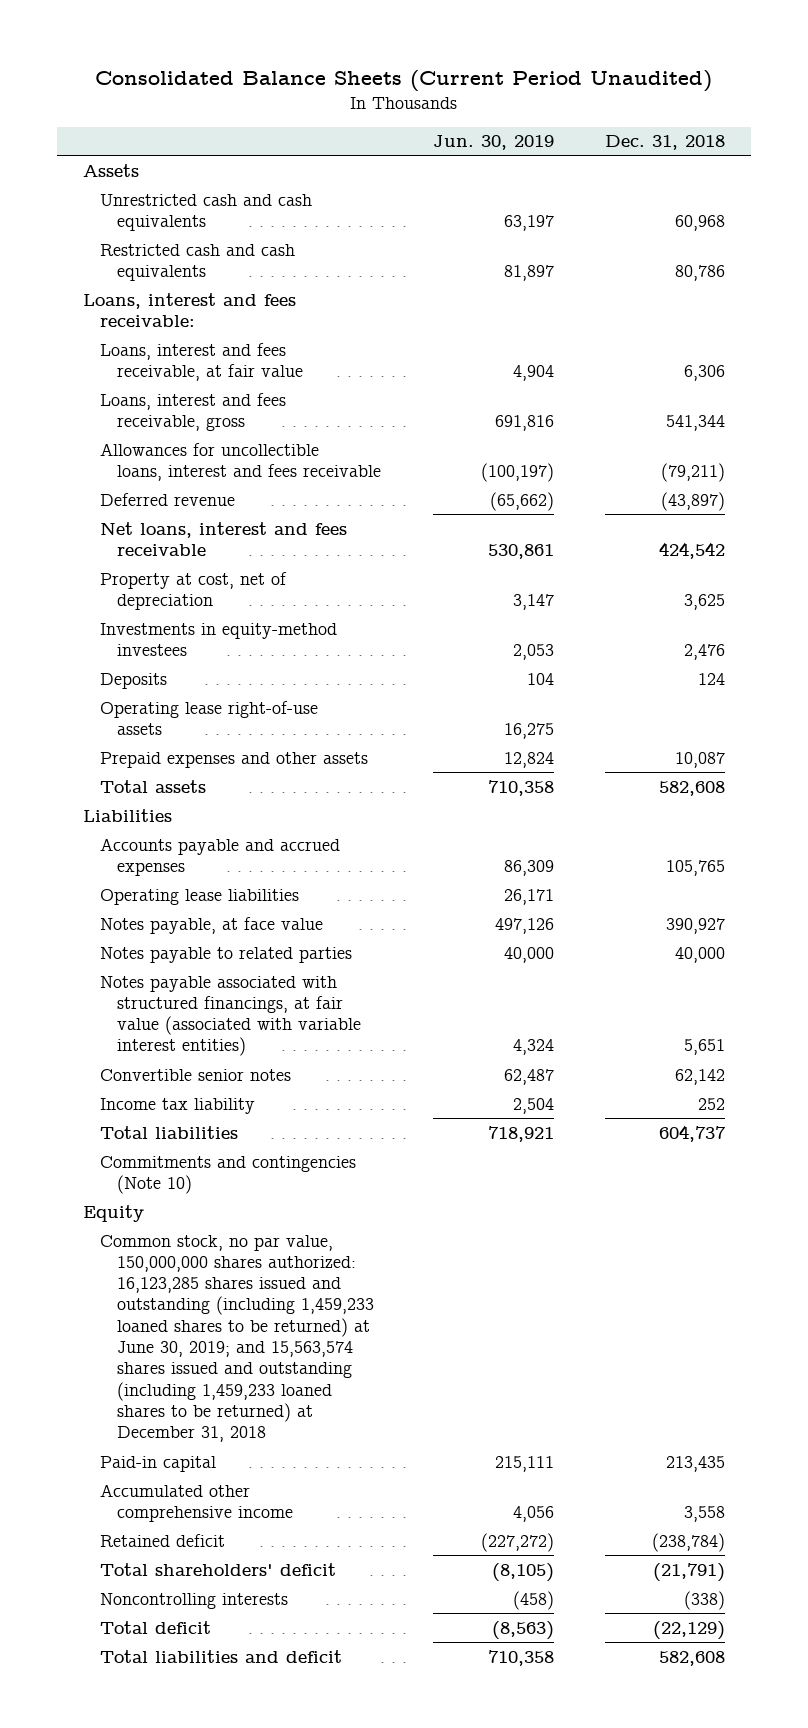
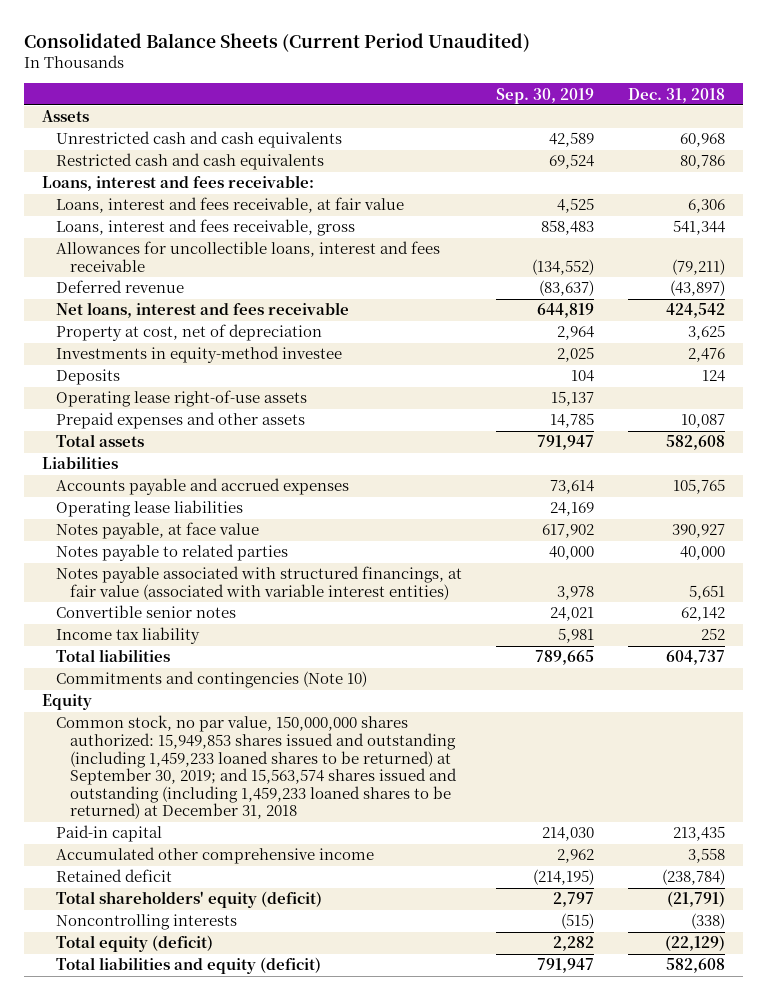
[432,135,554,151] Jun. 30, 2019 -> none
none -> [496,87,595,104] Sep. 30, 2019
[100,622,338,656] Investments in equity-method investees -> [55,346,342,364] Investments in equity-method investee
[100,1234,375,1443] Common stock, no par value, 150,000,000 shares authorized: 16,123,285 shares issued and outstanding (including 1,459,233 loaned shares to be returned) at June 30, 2019; and 15,563,574 shares issued and outstanding (including 1,459,233 loaned shares to be returned) at December 31, 2018 -> [55,715,457,820] Common stock, no par value, 150,000,000 shares authorized: 15,949,853 shares issued and outstanding (including 1,459,233 loaned shares to be returned) at September 30, 2019; and 15,563,574 shares issued and outstanding (including 1,459,233 loaned shares to be returned) at December 31, 2018
[100,1562,337,1576] Total shareholders' deficit -> [55,891,322,909] Total shareholders' equity (deficit)
[100,1620,212,1634] Total deficit -> [55,935,213,953] Total equity (deficit)
[100,1649,343,1663] Total liabilities and deficit -> [55,957,321,975] Total liabilities and equity (deficit)

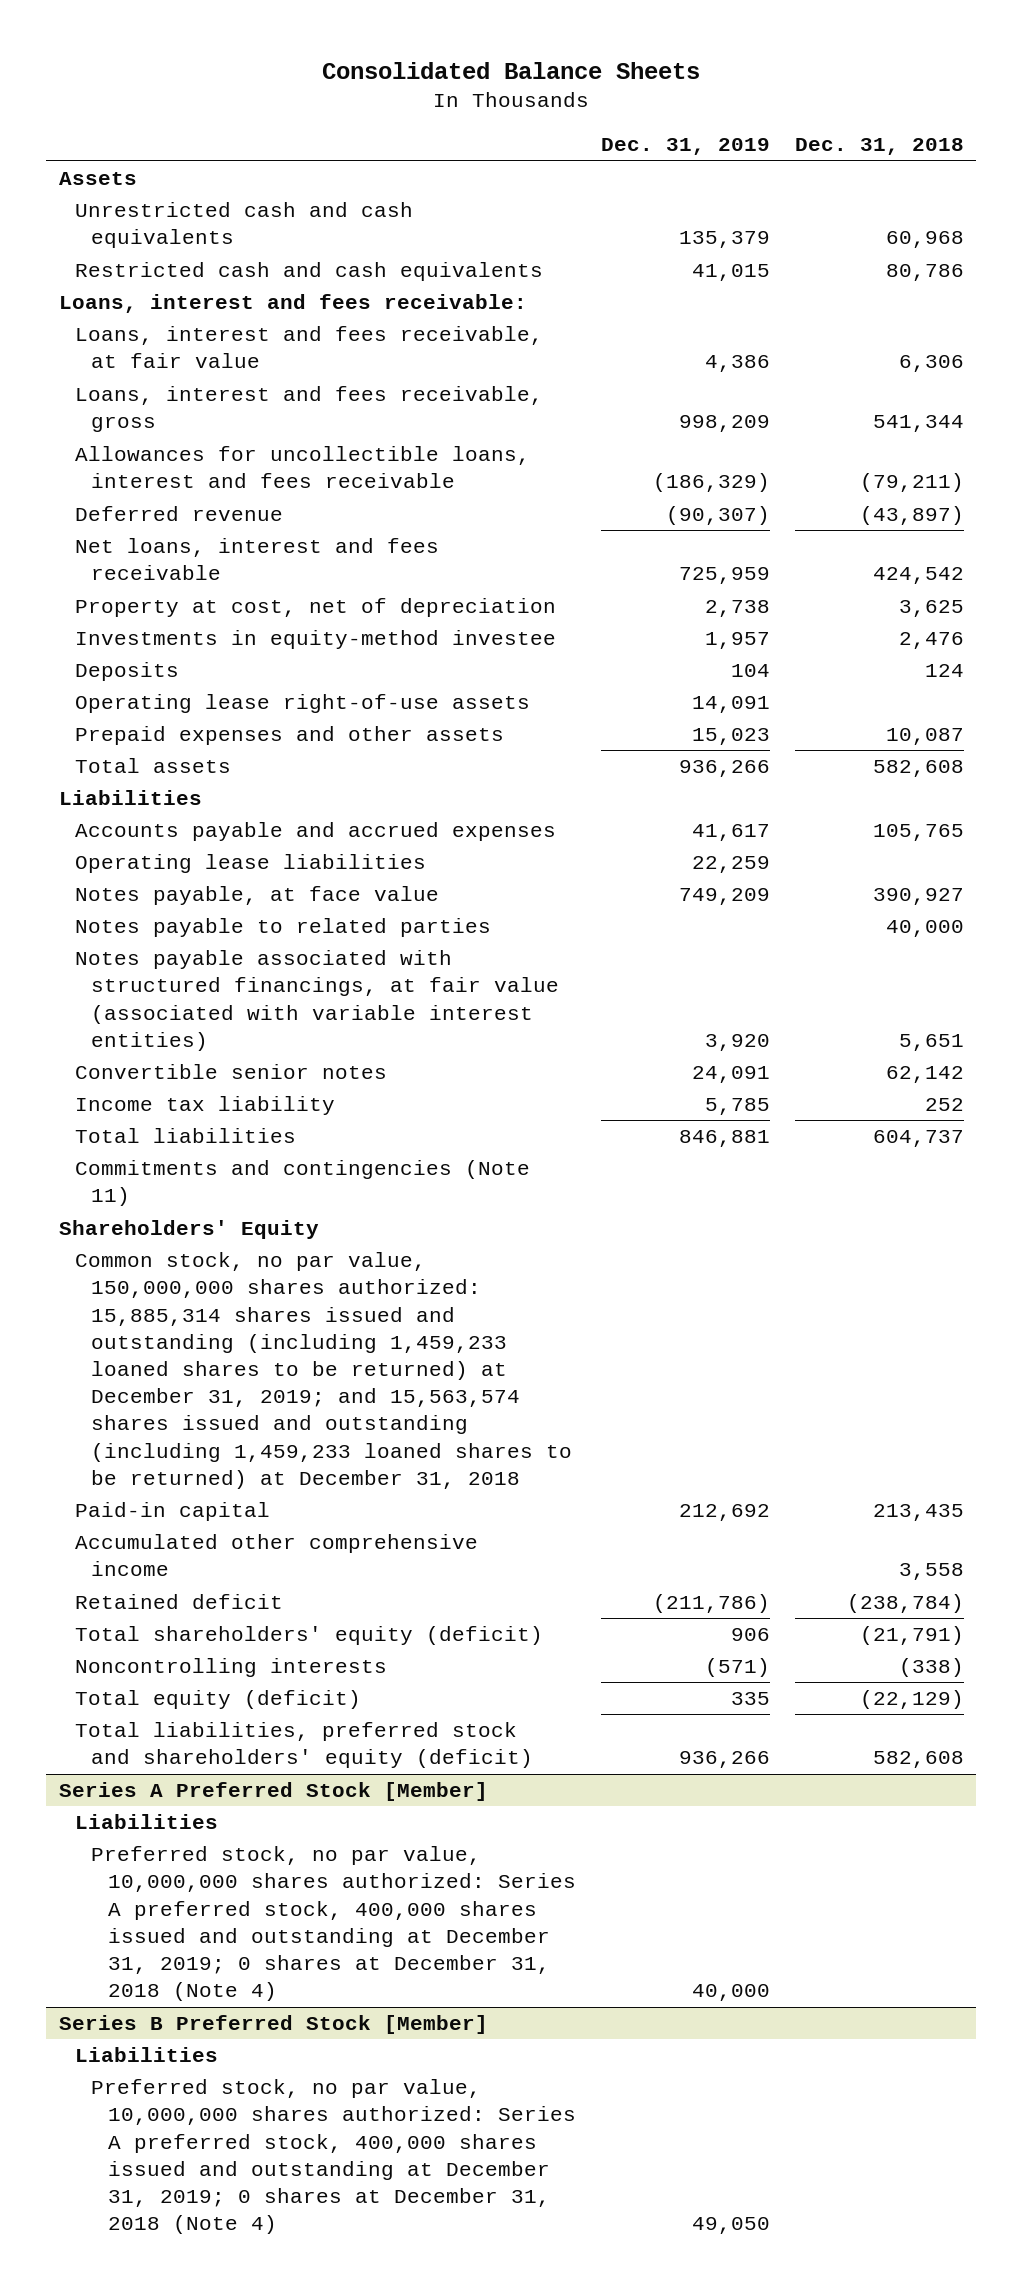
[24,32,531,52] Consolidated Balance Sheets (Current Period Unaudited) -> [322,61,701,79] Consolidated Balance Sheets
[496,87,595,104] Sep. 30, 2019 -> none
none -> [600,138,770,156] Dec. 31, 2019
[55,671,367,689] Commitments and contingencies (Note 10) -> [74,1160,530,1207] Commitments and contingencies (Note 11)
[41,694,92,711] Equity -> [58,1220,319,1240] Shareholders' Equity
[55,715,457,820] Common stock, no par value, 150,000,000 shares authorized: 15,949,853 shares issued and outstanding (including 1,459,233 loaned shares to be returned) at September 30, 2019; and 15,563,574 shares issued and outstanding (including 1,459,233 loaned shares to be returned) at December 31, 2018 -> [74,1252,573,1489] Common stock, no par value, 150,000,000 shares authorized: 15,885,314 shares issued and outstanding (including 1,459,233 loaned shares to be returned) at December 31, 2019; and 15,563,574 shares issued and outstanding (including 1,459,233 loaned shares to be returned) at December 31, 2018
[55,957,321,975] Total liabilities and equity (deficit) -> [74,1722,534,1769] Total liabilities, preferred stock and shareholders' equity (deficit)
none -> [58,1782,488,1802] Series A Preferred Stock [Member]
none -> [74,1814,218,1830] Liabilities
none -> [91,1846,576,2002] Preferred stock, no par value, 10,000,000 shares authorized: Series A preferred stock, 400,000 shares issued and outstanding at December 31, 2019; 0 shares at December 31, 2018 (Note 4)
none -> [58,2015,488,2035] Series B Preferred Stock [Member]
none -> [74,2047,218,2063] Liabilities
none -> [91,2079,576,2235] Preferred stock, no par value, 10,000,000 shares authorized: Series A preferred stock, 400,000 shares issued and outstanding at December 31, 2019; 0 shares at December 31, 2018 (Note 4)

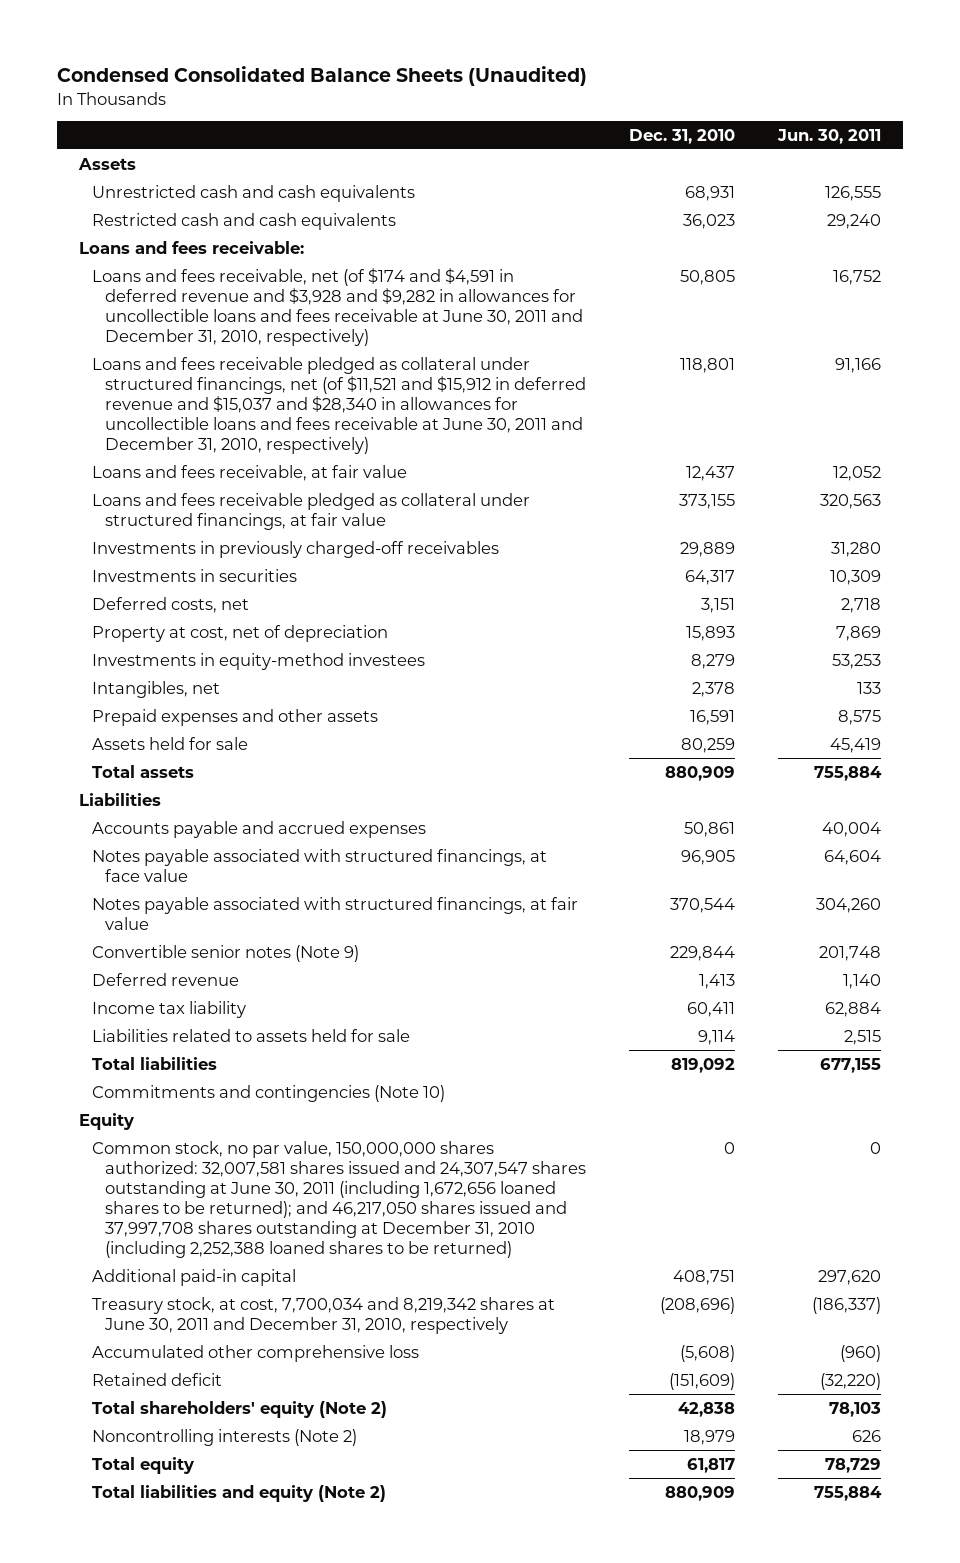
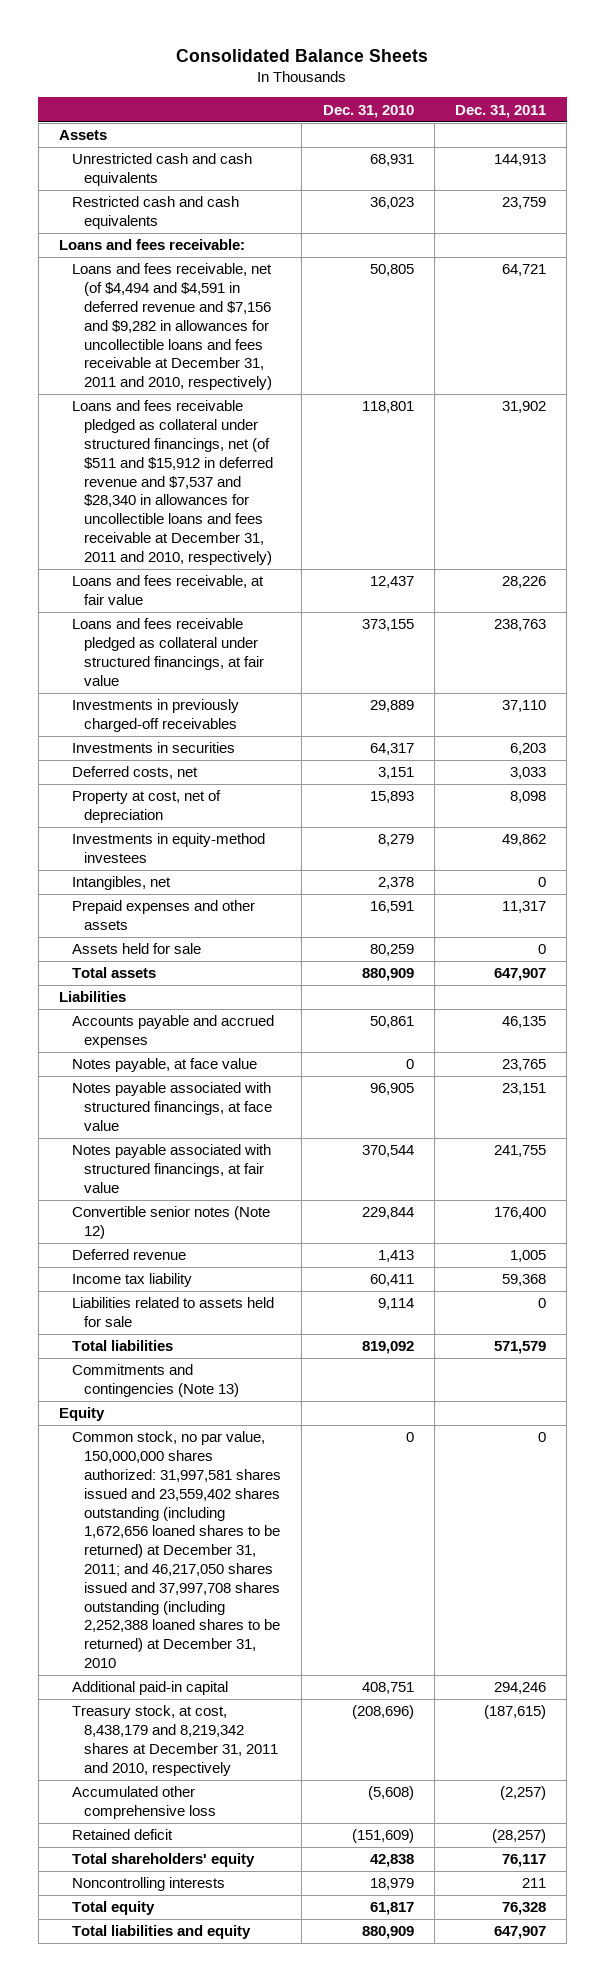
[57,66,588,87] Condensed Consolidated Balance Sheets (Unaudited) -> [176,48,429,62] Consolidated Balance Sheets
[777,128,882,144] Jun. 30, 2011 -> none
none -> [454,104,546,118] Dec. 31, 2011
[91,267,583,346] Loans and fees receivable, net (of $174 and $4,591 in deferred revenue and $3,928 and $9,282 in allowances for uncollectible loans and fees receivable at June 30, 2011 and December 31, 2010, respectively) -> [71,263,273,391] Loans and fees receivable, net (of $4,494 and $4,591 in deferred revenue and $7,156 and $9,282 in allowances for uncollectible loans and fees receivable at December 31, 2011 and 2010, respectively)
[91,356,586,454] Loans and fees receivable pledged as collateral under structured financings, net (of $11,521 and $15,912 in deferred revenue and $15,037 and $28,340 in allowances for uncollectible loans and fees receivable at June 30, 2011 and December 31, 2010, respectively) -> [71,400,274,565] Loans and fees receivable pledged as collateral under structured financings, net (of $511 and $15,912 in deferred revenue and $7,537 and $28,340 in allowances for uncollectible loans and fees receivable at December 31, 2011 and 2010, respectively)
none -> [71,1058,257,1073] Notes payable, at face value
[91,944,359,962] Convertible senior notes (Note 9) -> [71,1206,270,1240] Convertible senior notes (Note 12)
[91,1084,445,1102] Commitments and contingencies (Note 10) -> [71,1364,240,1398] Commitments and contingencies (Note 13)
[91,1140,586,1258] Common stock, no par value, 150,000,000 shares authorized: 32,007,581 shares issued and 24,307,547 shares outstanding at June 30, 2011 (including 1,672,656 loaned shares to be returned); and 46,217,050 shares issued and 37,997,708 shares outstanding at December 31, 2010 (including 2,252,388 loaned shares to be returned) -> [71,1431,282,1669] Common stock, no par value, 150,000,000 shares authorized: 31,997,581 shares issued and 23,559,402 shares outstanding (including 1,672,656 loaned shares to be returned) at December 31, 2011; and 46,217,050 shares issued and 37,997,708 shares outstanding (including 2,252,388 loaned shares to be returned) at December 31, 2010
[91,1296,555,1334] Treasury stock, at cost, 7,700,034 and 8,219,342 shares at June 30, 2011 and December 31, 2010, respectively -> [71,1705,279,1776] Treasury stock, at cost, 8,438,179 and 8,219,342 shares at December 31, 2011 and 2010, respectively
[91,1400,387,1418] Total shareholders' equity (Note 2) -> [71,1853,255,1868] Total shareholders' equity
[91,1428,357,1446] Noncontrolling interests (Note 2) -> [71,1877,225,1892] Noncontrolling interests
[91,1484,386,1502] Total liabilities and equity (Note 2) -> [71,1925,251,1940] Total liabilities and equity

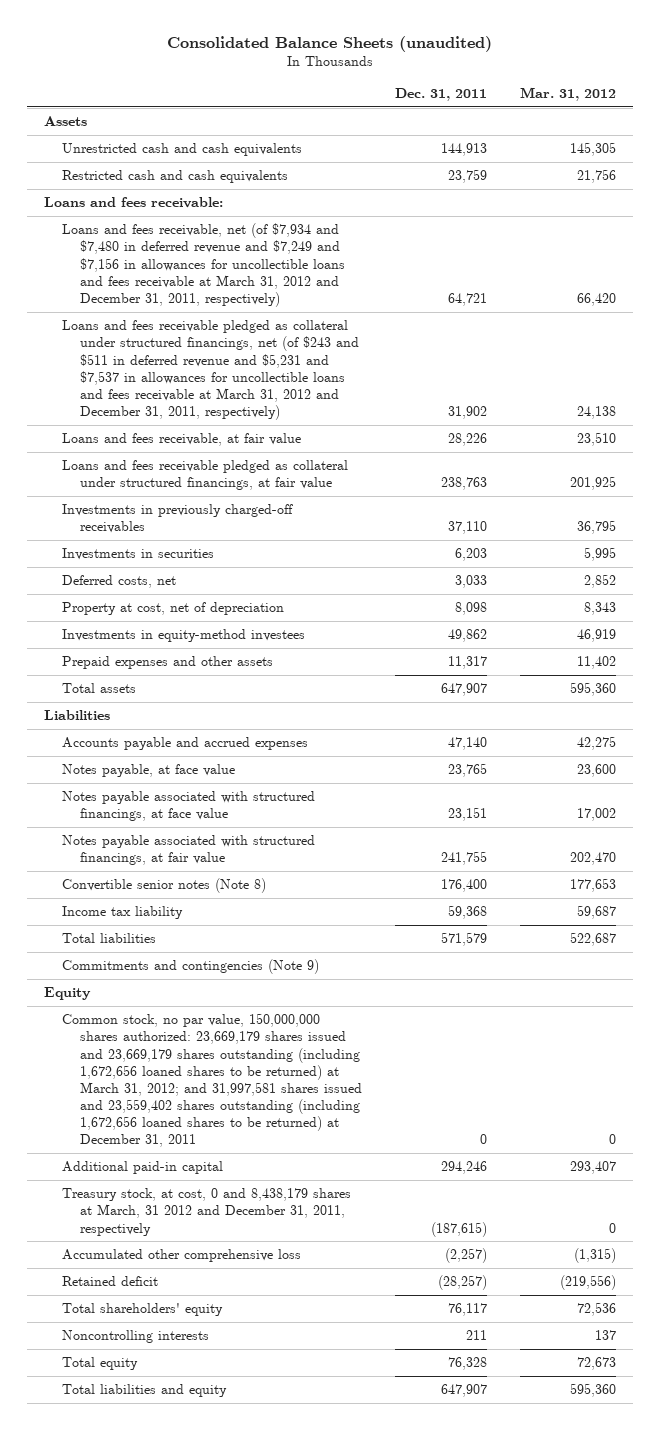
[176,48,429,62] Consolidated Balance Sheets -> [166,36,492,53] Consolidated Balance Sheets (unaudited)
[322,104,414,118] Dec. 31, 2010 -> none
none -> [520,87,617,102] Mar. 31, 2012
[71,263,273,391] Loans and fees receivable, net (of $4,494 and $4,591 in deferred revenue and $7,156 and $9,282 in allowances for uncollectible loans and fees receivable at December 31, 2011 and 2010, respectively) -> [61,223,346,307] Loans and fees receivable, net (of $7,934 and $7,480 in deferred revenue and $7,249 and $7,156 in allowances for uncollectible loans and fees receivable at March 31, 2012 and December 31, 2011, respectively)
[71,400,274,565] Loans and fees receivable pledged as collateral under structured financings, net (of $511 and $15,912 in deferred revenue and $7,537 and $28,340 in allowances for uncollectible loans and fees receivable at December 31, 2011 and 2010, respectively) -> [61,320,360,421] Loans and fees receivable pledged as collateral under structured financings, net (of $243 and $511 in deferred revenue and $5,231 and $7,537 in allowances for uncollectible loans and fees receivable at March 31, 2012 and December 31, 2011, respectively)
[71,876,171,891] Intangibles, net -> none
[71,943,201,955] Assets held for sale -> none
[501,1016,546,1029] 46,135 -> [448,737,488,751] 47,140
[71,1249,186,1261] Deferred revenue -> none
[71,1206,270,1240] Convertible senior notes (Note 12) -> [61,878,266,894] Convertible senior notes (Note 8)
[71,1297,274,1328] Liabilities related to assets held for sale -> none
[71,1364,240,1398] Commitments and contingencies (Note 13) -> [61,959,319,975] Commitments and contingencies (Note 9)
[71,1431,282,1669] Common stock, no par value, 150,000,000 shares authorized: 31,997,581 shares issued and 23,559,402 shares outstanding (including 1,672,656 loaned shares to be returned) at December 31, 2011; and 46,217,050 shares issued and 37,997,708 shares outstanding (including 2,252,388 loaned shares to be returned) at December 31, 2010 -> [61,1013,363,1148] Common stock, no par value, 150,000,000 shares authorized: 23,669,179 shares issued and 23,669,179 shares outstanding (including 1,672,656 loaned shares to be returned) at March 31, 2012; and 31,997,581 shares issued and 23,559,402 shares outstanding (including 1,672,656 loaned shares to be returned) at December 31, 2011
[71,1705,279,1776] Treasury stock, at cost, 8,438,179 and 8,219,342 shares at December 31, 2011 and 2010, respectively -> [61,1188,351,1236] Treasury stock, at cost, 0 and 8,438,179 shares at March, 31 2012 and December 31, 2011, respectively

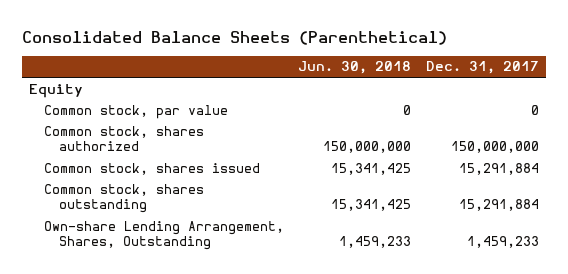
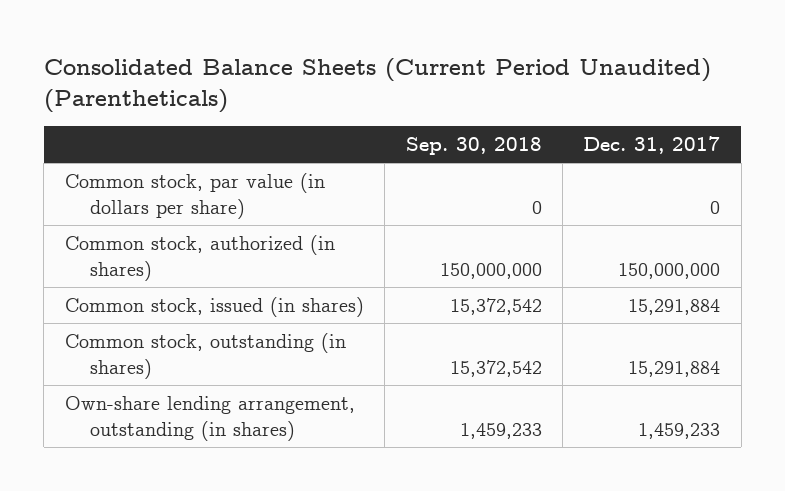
[22,30,448,45] Consolidated Balance Sheets (Parenthetical) -> [43,57,711,114] Consolidated Balance Sheets (Current Period Unaudited) (Parentheticals)
[298,61,412,75] Jun. 30, 2018 -> none
none -> [405,137,542,156] Sep. 30, 2018
[29,83,84,98] Equity -> none
[44,104,229,119] Common stock, par value -> [64,172,325,220] Common stock, par value (in dollars per share)
[44,125,205,151] Common stock, shares authorized -> [64,234,335,282] Common stock, authorized (in shares)
[44,162,261,175] Common stock, shares issued -> [64,296,364,317] Common stock, issued (in shares)
[44,183,205,213] Common stock, shares outstanding -> [64,332,346,380] Common stock, outstanding (in shares)
[44,220,285,250] Own-share Lending Arrangement, Shares, Outstanding -> [64,395,355,442] Own-share lending arrangement, outstanding (in shares)

